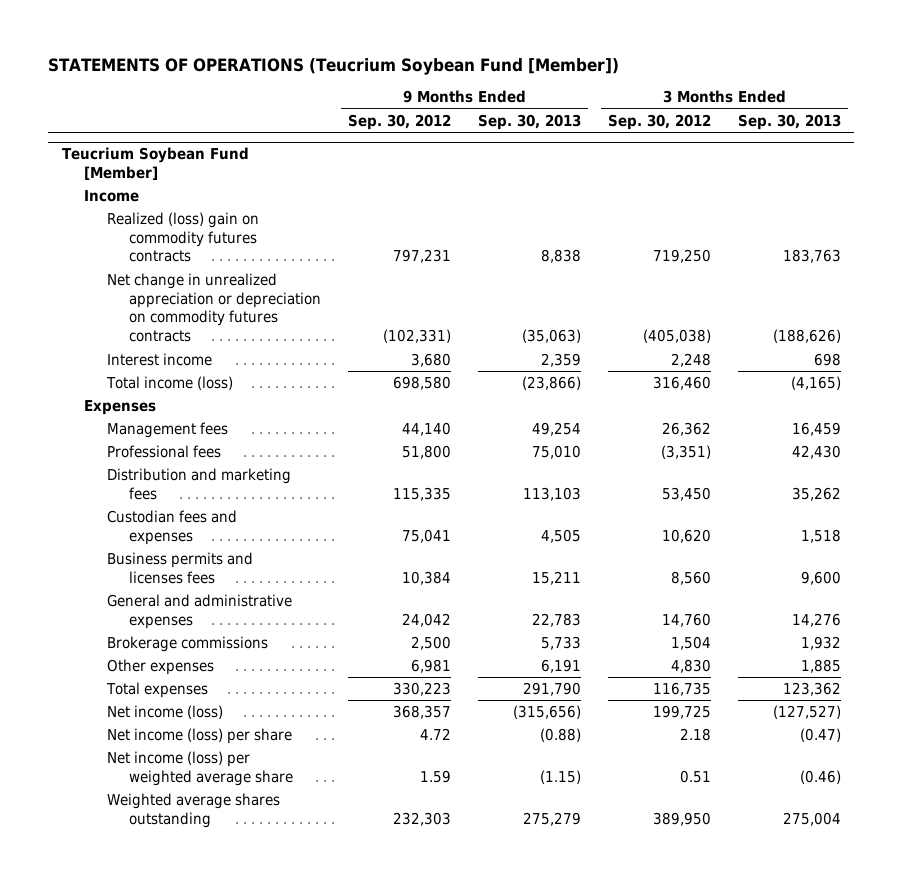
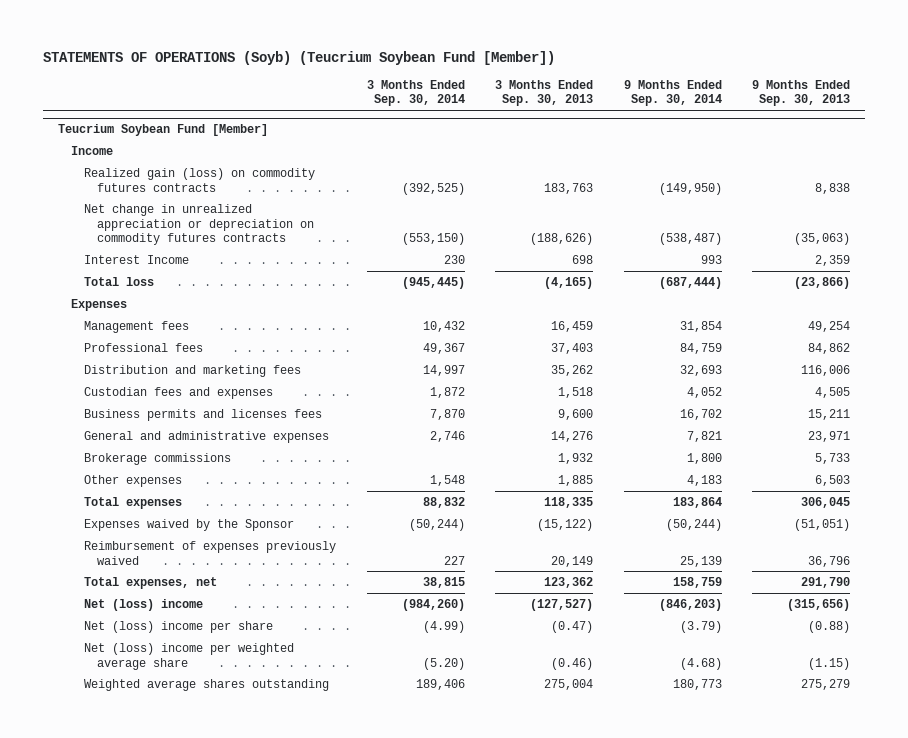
[48,57,620,75] STATEMENTS OF OPERATIONS (Teucrium Soybean Fund [Member]) -> [42,50,555,65] STATEMENTS OF OPERATIONS (Soyb) (Teucrium Soybean Fund [Member])
[348,113,452,130] Sep. 30, 2012 -> none
[608,113,712,130] Sep. 30, 2012 -> none
none -> [366,79,465,107] 3 Months Ended Sep. 30, 2014
none -> [623,79,722,107] 9 Months Ended Sep. 30, 2014
[106,211,259,263] Realized (loss) gain on commodity futures contracts -> [84,168,316,192] Realized gain (loss) on commodity futures contracts
[106,352,212,366] Interest income -> [84,255,190,265] Interest Income
[105,375,233,390] Total income (loss) -> [84,277,155,287] Total loss
[532,444,582,459] 75,010 -> [808,343,851,355] 84,862
[791,444,841,459] 42,430 -> [551,343,594,355] 37,403
[523,486,582,501] 113,103 -> [801,365,851,377] 116,006
[532,612,582,627] 22,783 -> [808,431,851,443] 23,971
[541,658,582,673] 6,191 -> [815,475,851,487] 6,503
[523,681,582,696] 291,790 -> [801,497,851,509] 306,045
[782,681,841,696] 123,362 -> [544,497,594,509] 118,335
none -> [84,519,295,532] Expenses waived by the Sponsor
none -> [84,541,337,565] Reimbursement of expenses previously waived
none -> [84,577,218,590] Total expenses, net
[106,704,223,719] Net income (loss) -> [84,599,204,612] Net (loss) income
[106,727,292,744] Net income (loss) per share -> [84,621,274,634] Net (loss) income per share
[106,750,294,786] Net income (loss) per weighted average share -> [84,643,295,670] Net (loss) income per weighted average share

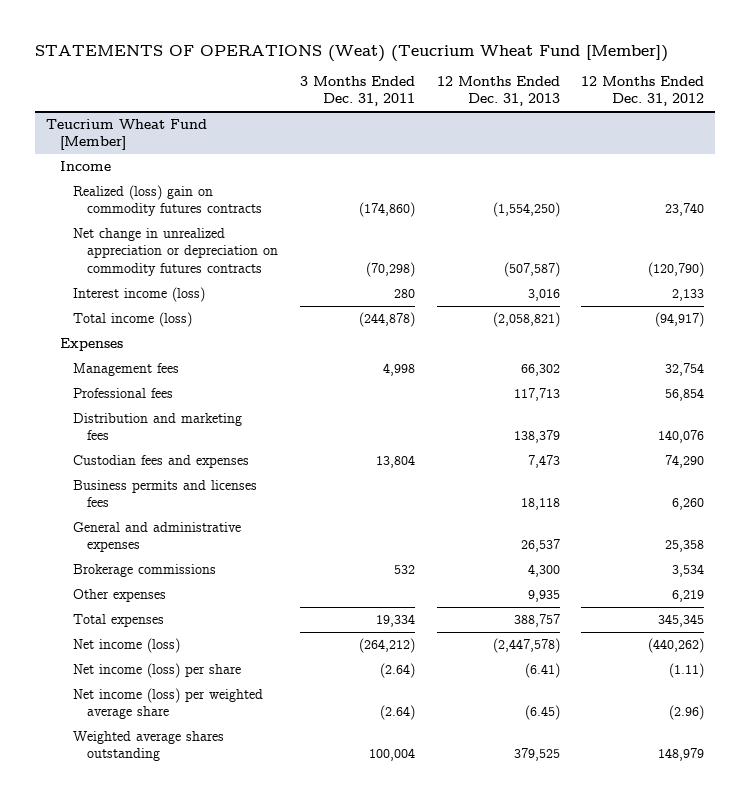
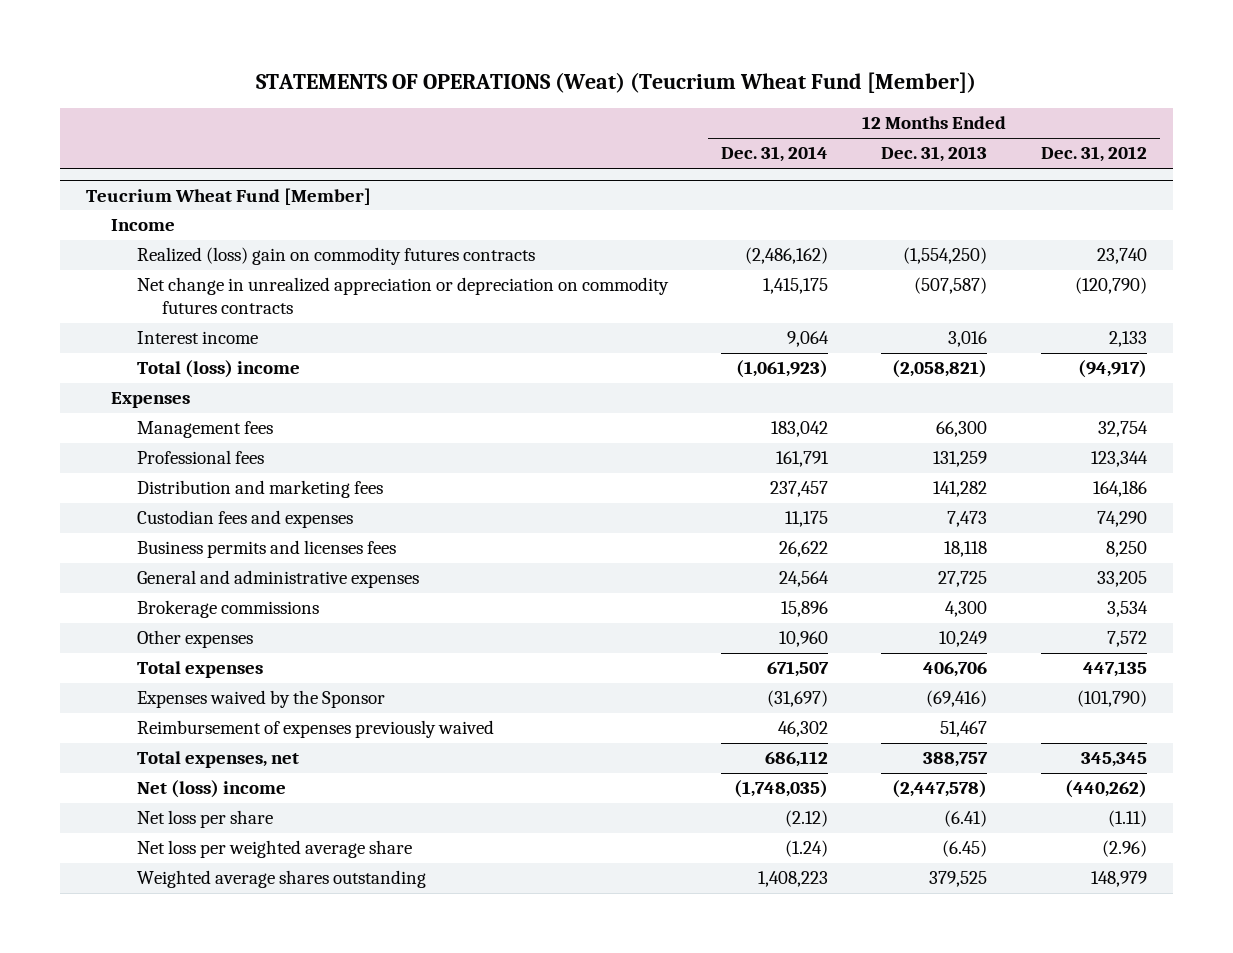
[299,76,415,107] 3 Months Ended Dec. 31, 2011 -> none
none -> [720,146,828,163] Dec. 31, 2014
[73,287,206,303] Interest income (loss) -> [136,331,258,345] Interest income
[73,312,193,328] Total income (loss) -> [136,360,300,379] Total (loss) income
[520,364,560,377] 66,302 -> [936,421,988,438] 66,300
[513,388,560,402] 117,713 -> [933,451,988,468] 131,259
[665,388,705,402] 56,854 -> [1090,451,1148,468] 123,344
[513,430,560,444] 138,379 -> [933,481,988,498] 141,282
[658,430,705,444] 140,076 -> [1092,481,1147,498] 164,186
[672,498,705,511] 6,260 -> [1105,541,1147,558] 8,250
[520,539,560,553] 26,537 -> [938,571,988,588] 27,725
[665,540,705,553] 25,358 -> [1096,571,1147,588] 33,205
[527,590,560,603] 9,935 -> [939,631,988,648] 10,249
[672,590,705,603] 6,219 -> [1106,631,1147,648] 7,572
[513,614,560,628] 388,757 -> [923,661,988,678] 406,706
[658,614,705,628] 345,345 -> [1082,661,1147,678] 447,135
none -> [136,690,385,709] Expenses waived by the Sponsor
none -> [136,720,494,739] Reimbursement of expenses previously waived
none -> [136,751,299,769] Total expenses, net
[73,638,181,654] Net income (loss) -> [136,780,286,799] Net (loss) income
[73,663,242,679] Net income (loss) per share -> [136,810,273,829] Net loss per share
[73,688,264,720] Net income (loss) per weighted average share -> [136,840,412,859] Net loss per weighted average share

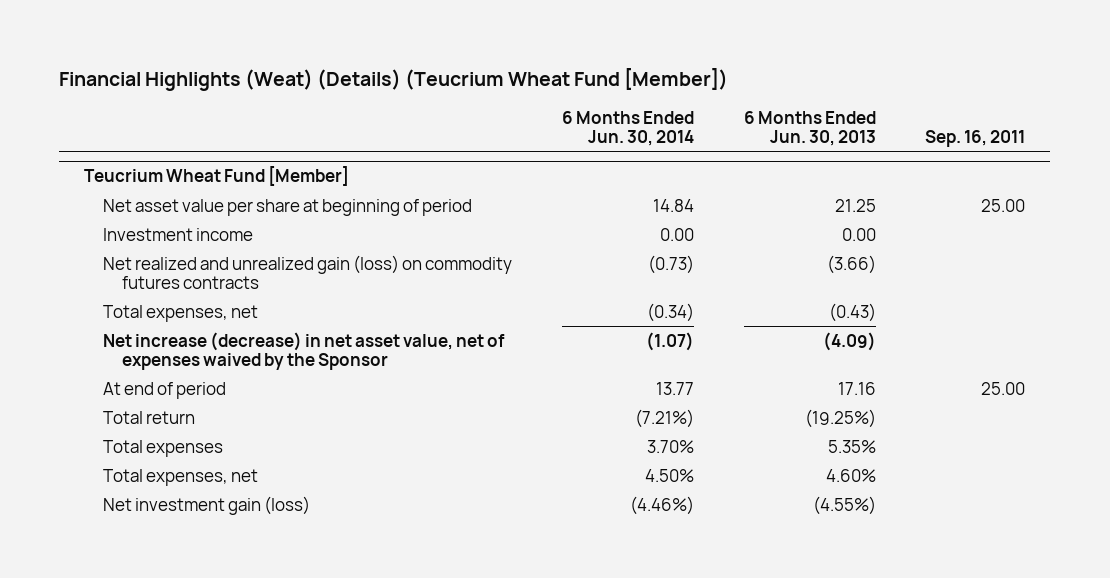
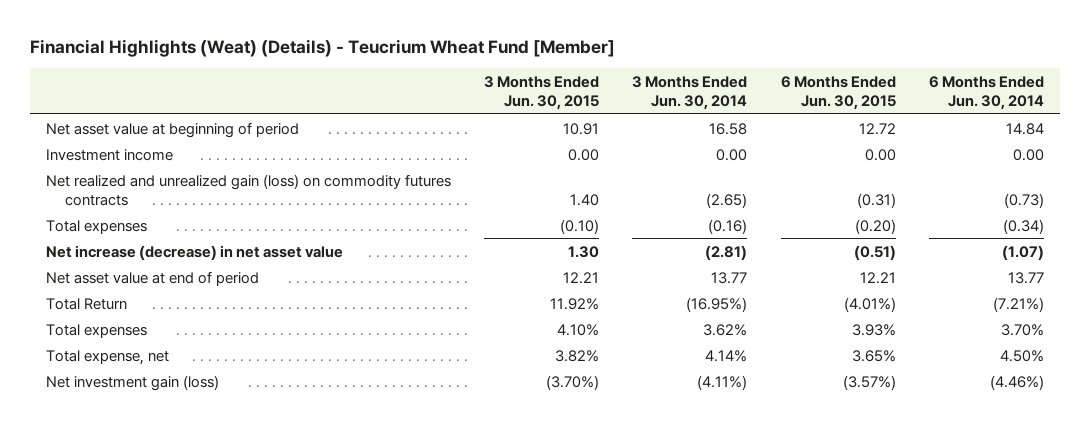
[59,67,729,91] Financial Highlights (Weat) (Details) (Teucrium Wheat Fund [Member]) -> [29,39,615,58] Financial Highlights (Weat) (Details) - Teucrium Wheat Fund [Member]
[743,110,876,147] 6 Months Ended Jun. 30, 2013 -> none
[925,130,1026,148] Sep. 16, 2011 -> none
none -> [484,75,600,110] 3 Months Ended Jun. 30, 2015
none -> [632,75,748,110] 3 Months Ended Jun. 30, 2014
none -> [780,75,896,110] 6 Months Ended Jun. 30, 2015
[84,166,350,187] Teucrium Wheat Fund [Member] -> none
[103,198,473,216] Net asset value per share at beginning of period -> [46,121,300,138] Net asset value at beginning of period
[103,304,259,322] Total expenses, net -> [46,219,148,234] Total expenses
[103,331,506,371] Net increase (decrease) in net asset value, net of expenses waived by the Sponsor -> [46,244,344,260] Net increase (decrease) in net asset value
[103,381,227,399] At end of period -> [46,270,260,286] Net asset value at end of period
[103,410,196,424] Total return -> [46,297,128,310] Total Return
[103,468,259,486] Total expenses, net -> [46,349,170,365] Total expense, net

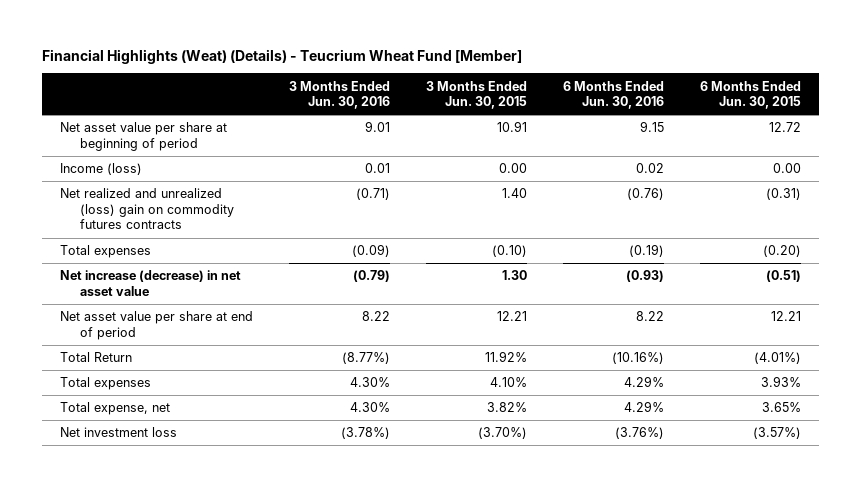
[632,75,748,110] 3 Months Ended Jun. 30, 2014 -> none
[928,75,1044,110] 6 Months Ended Jun. 30, 2014 -> none
none -> [289,80,391,110] 3 Months Ended Jun. 30, 2016
none -> [563,80,665,110] 6 Months Ended Jun. 30, 2016
[46,121,300,138] Net asset value at beginning of period -> [60,122,228,151] Net asset value per share at beginning of period
[46,148,174,161] Investment income -> [60,163,143,176] Income (loss)
[46,173,452,206] Net realized and unrealized gain (loss) on commodity futures contracts -> [60,188,234,230] Net realized and unrealized (loss) gain on commodity futures contracts
[46,270,260,286] Net asset value at end of period -> [60,311,254,340] Net asset value per share at end of period
[46,374,220,391] Net investment gain (loss) -> [60,427,178,438] Net investment loss

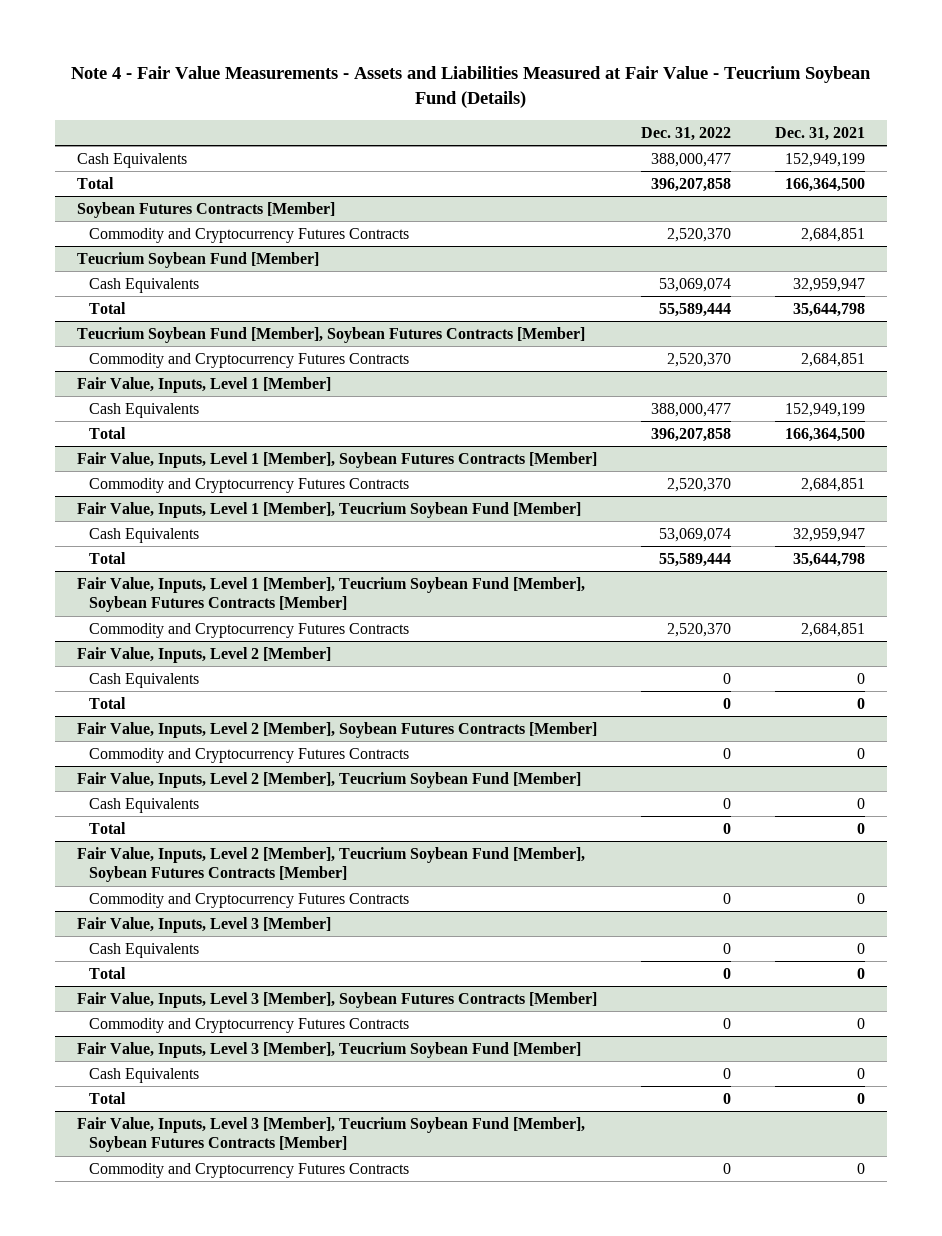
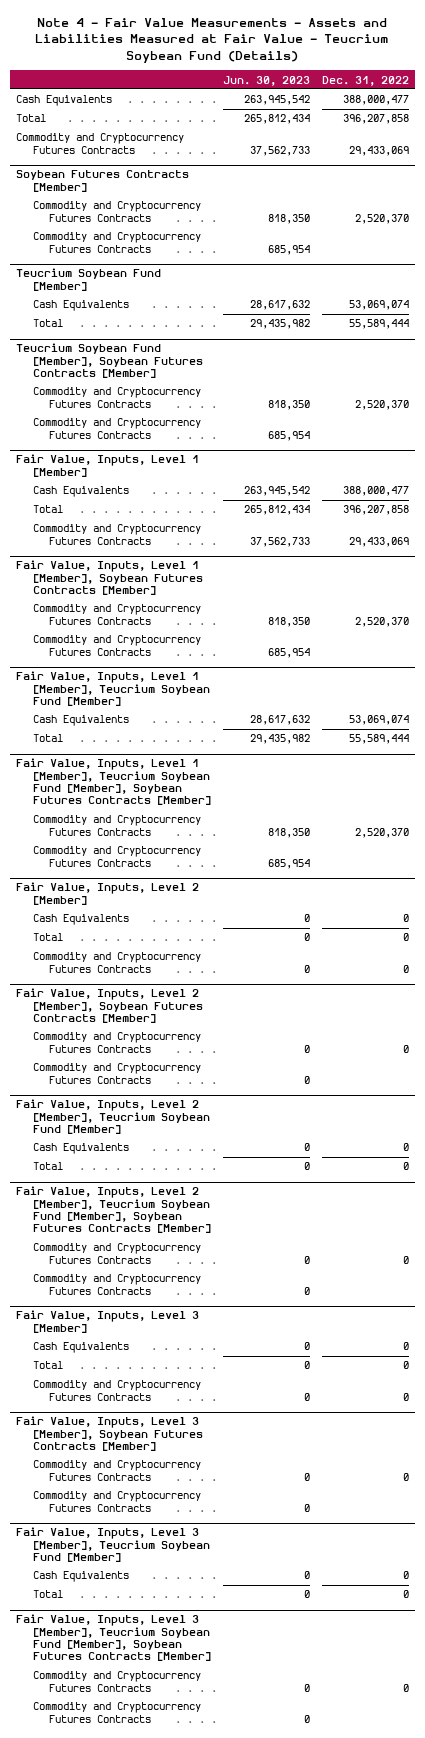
[774,126,865,141] Dec. 31, 2021 -> none
none -> [222,75,310,86] Jun. 30, 2023
none -> [16,133,185,154] Commodity and Cryptocurrency Futures Contracts
none -> [32,232,201,253] Commodity and Cryptocurrency Futures Contracts
none -> [32,418,201,439] Commodity and Cryptocurrency Futures Contracts
none -> [32,524,201,545] Commodity and Cryptocurrency Futures Contracts
none -> [32,635,201,656] Commodity and Cryptocurrency Futures Contracts
none -> [32,846,201,867] Commodity and Cryptocurrency Futures Contracts
none -> [32,952,201,973] Commodity and Cryptocurrency Futures Contracts
none -> [32,1063,201,1084] Commodity and Cryptocurrency Futures Contracts
none -> [32,1274,201,1295] Commodity and Cryptocurrency Futures Contracts
none -> [32,1380,201,1401] Commodity and Cryptocurrency Futures Contracts
none -> [32,1491,201,1512] Commodity and Cryptocurrency Futures Contracts
none -> [32,1702,201,1723] Commodity and Cryptocurrency Futures Contracts

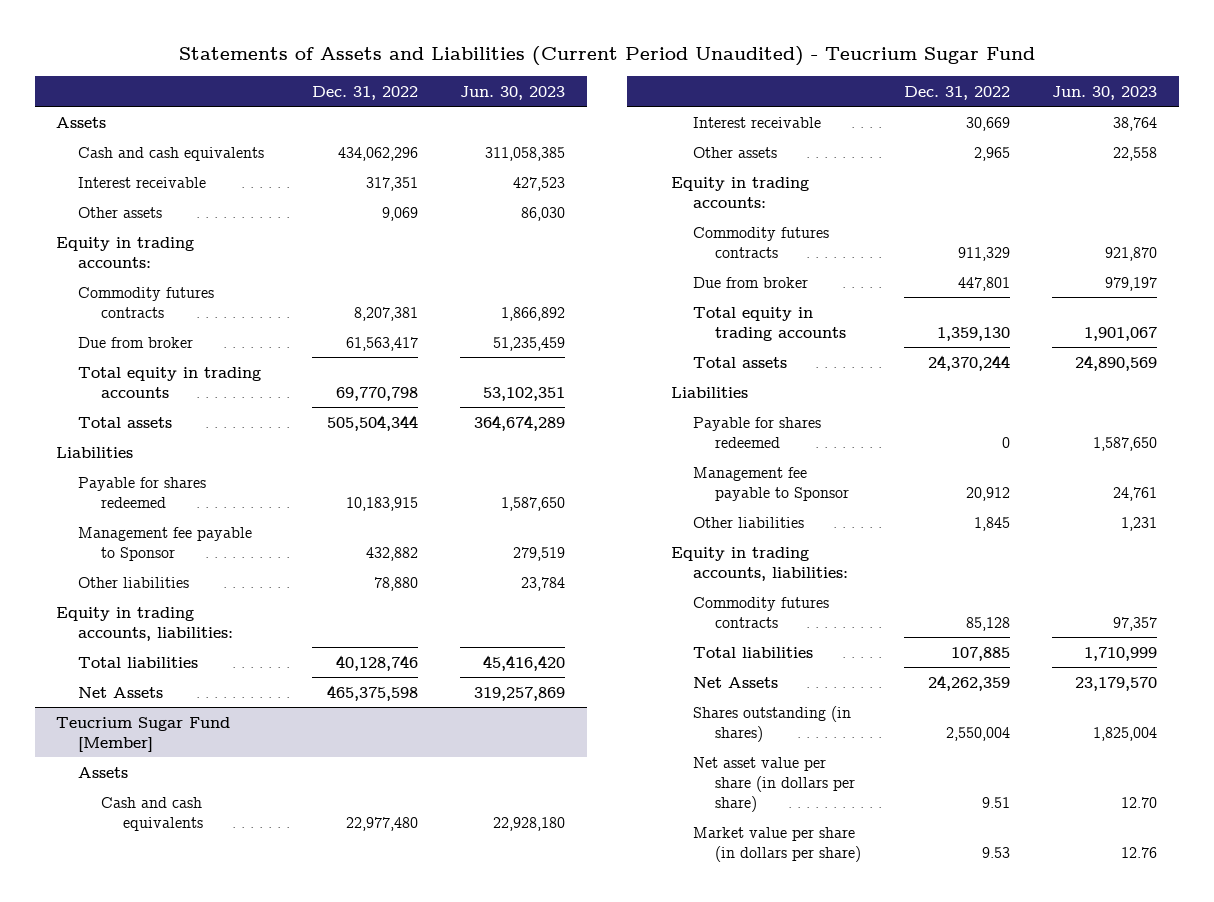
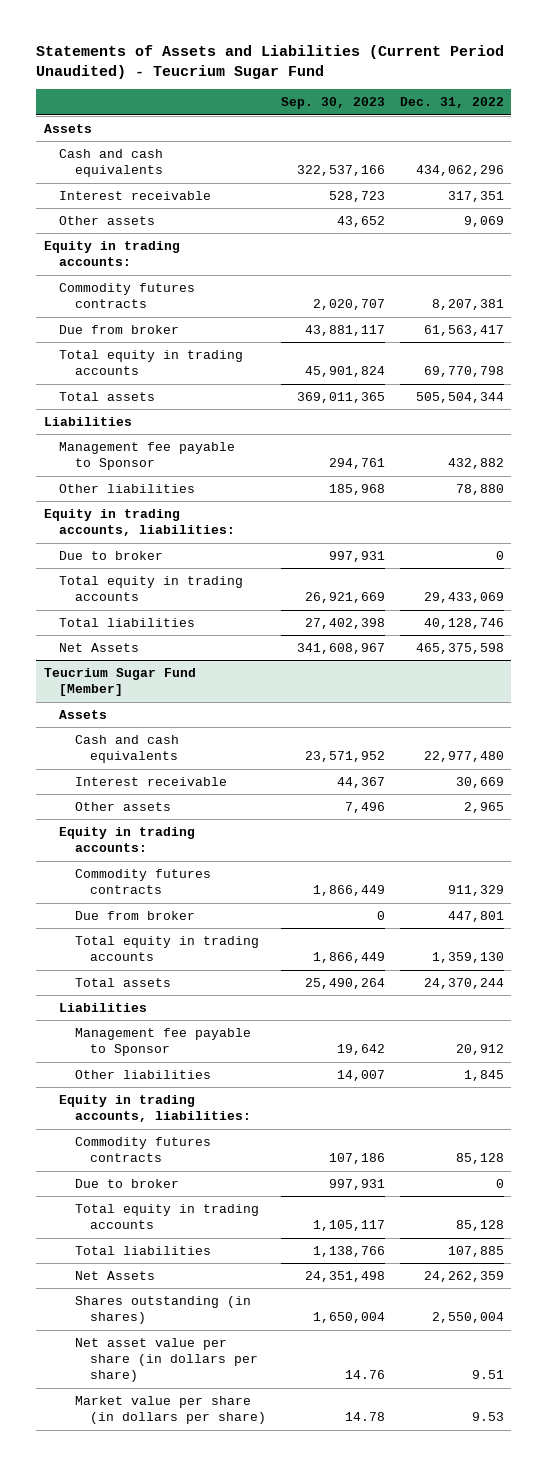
[460,85,566,100] Jun. 30, 2023 -> none
none -> [280,97,385,110] Sep. 30, 2023
[78,476,207,508] Payable for shares redeemed -> none
none -> [59,550,164,560] Due to broker
none -> [59,575,244,602] Total equity in trading accounts
[692,416,821,448] Payable for shares redeemed -> none
none -> [74,1178,179,1188] Due to broker
none -> [74,1203,259,1230] Total equity in trading accounts

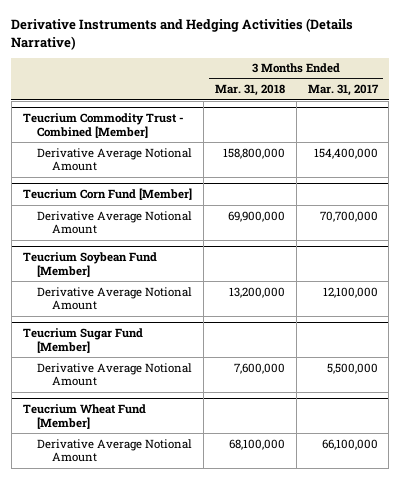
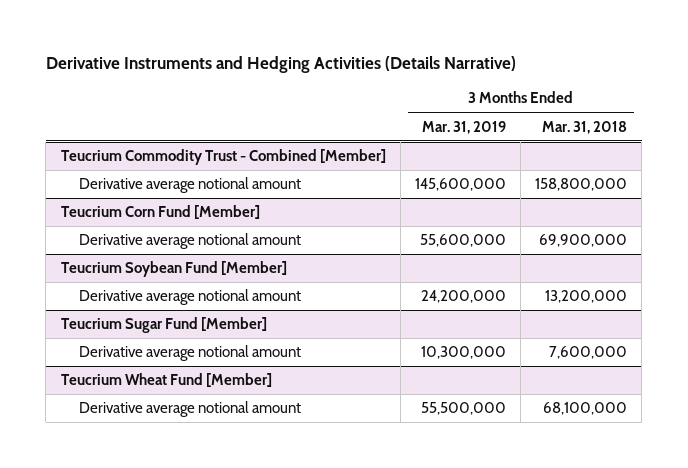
[307,84,379,97] Mar. 31, 2017 -> none
none -> [421,120,506,134] Mar. 31, 2019
[37,147,193,172] Derivative Average Notional Amount -> [78,177,301,194] Derivative average notional amount
[37,210,193,235] Derivative Average Notional Amount -> [78,233,301,250] Derivative average notional amount
[37,286,193,311] Derivative Average Notional Amount -> [78,289,301,306] Derivative average notional amount
[37,362,193,387] Derivative Average Notional Amount -> [78,345,301,362] Derivative average notional amount
[37,438,193,463] Derivative Average Notional Amount -> [78,401,301,418] Derivative average notional amount

